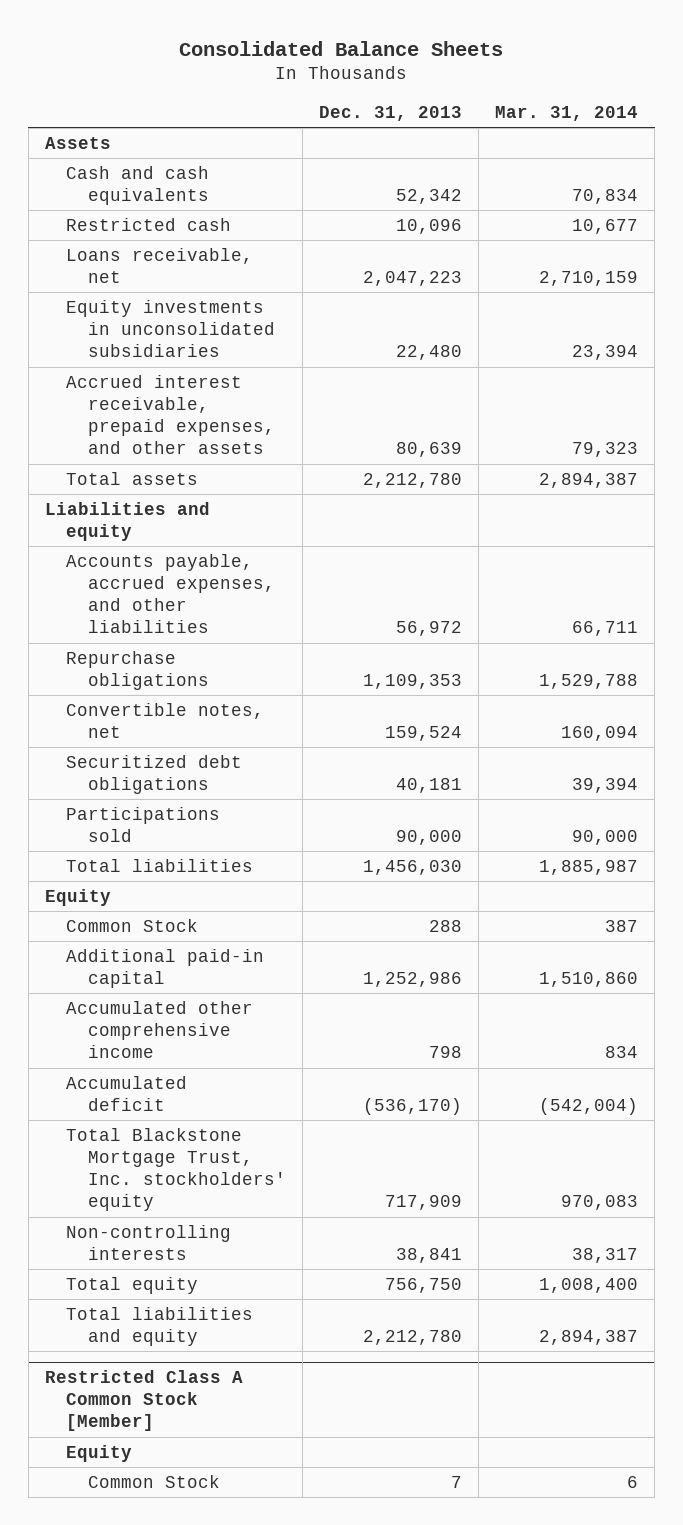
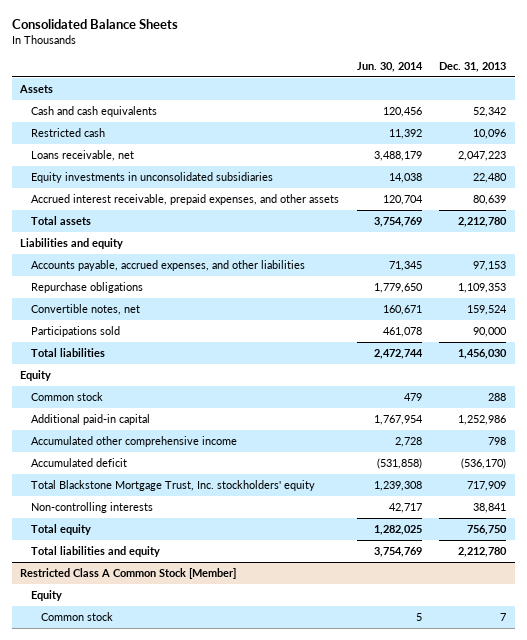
[495,106,639,122] Mar. 31, 2014 -> none
none -> [356,62,423,73] Jun. 30, 2014
[395,621,462,637] 56,972 -> [473,260,507,271] 97,153
[66,754,243,795] Securitized debt obligations -> none
[66,918,199,932] Common Stock -> [30,391,103,401] Common stock
[87,1474,220,1488] Common Stock -> [41,611,114,621] Common stock

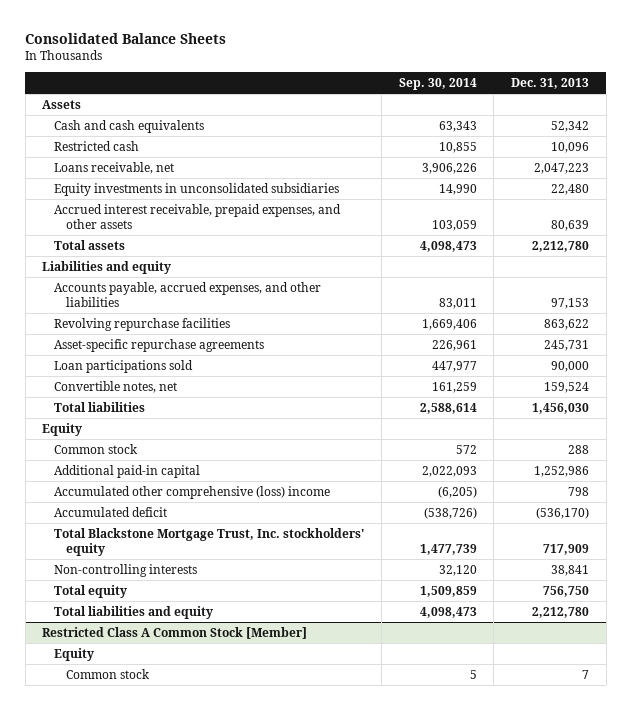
[356,62,423,73] Jun. 30, 2014 -> none
none -> [398,78,477,91] Sep. 30, 2014
[30,281,143,293] Repurchase obligations -> none
none -> [54,317,231,331] Revolving repurchase facilities
none -> [54,338,265,352] Asset-specific repurchase agreements
none -> [54,359,194,373] Loan participations sold
[30,325,120,337] Participations sold -> none
[30,435,237,447] Accumulated other comprehensive income -> [54,485,331,499] Accumulated other comprehensive (loss) income

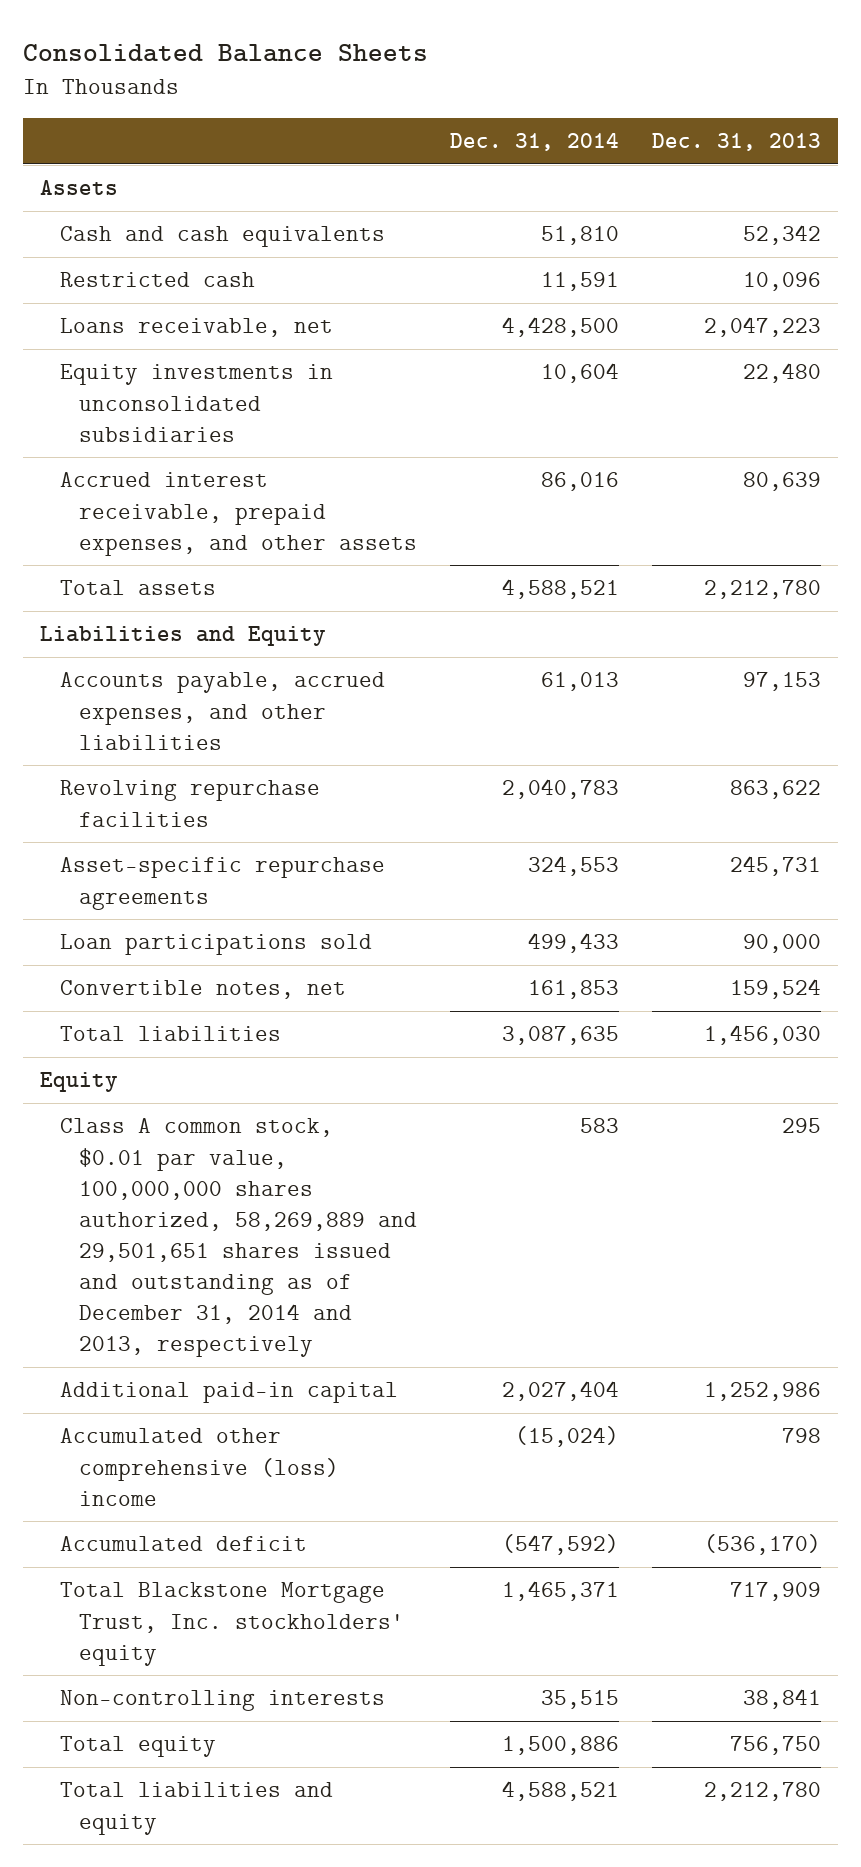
[398,78,477,91] Sep. 30, 2014 -> none
none -> [450,133,620,152] Dec. 31, 2014
[42,260,172,274] Liabilities and equity -> [39,626,326,647] Liabilities and Equity
[54,443,139,454] Common stock -> none
none -> [59,1118,418,1358] Class A common stock, $0.01 par value, 100,000,000 shares authorized, 58,269,889 and 29,501,651 shares issued and outstanding as of December 31, 2014 and 2013, respectively
[42,626,308,639] Restricted Class A Common Stock [Member] -> none
[54,647,95,661] Equity -> none
[66,668,151,679] Common stock -> none

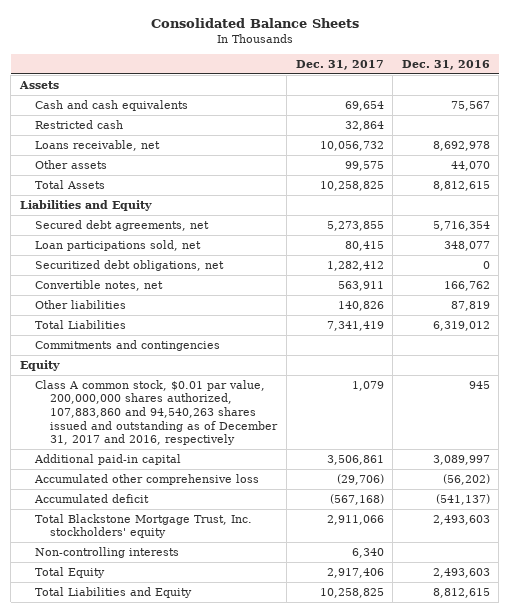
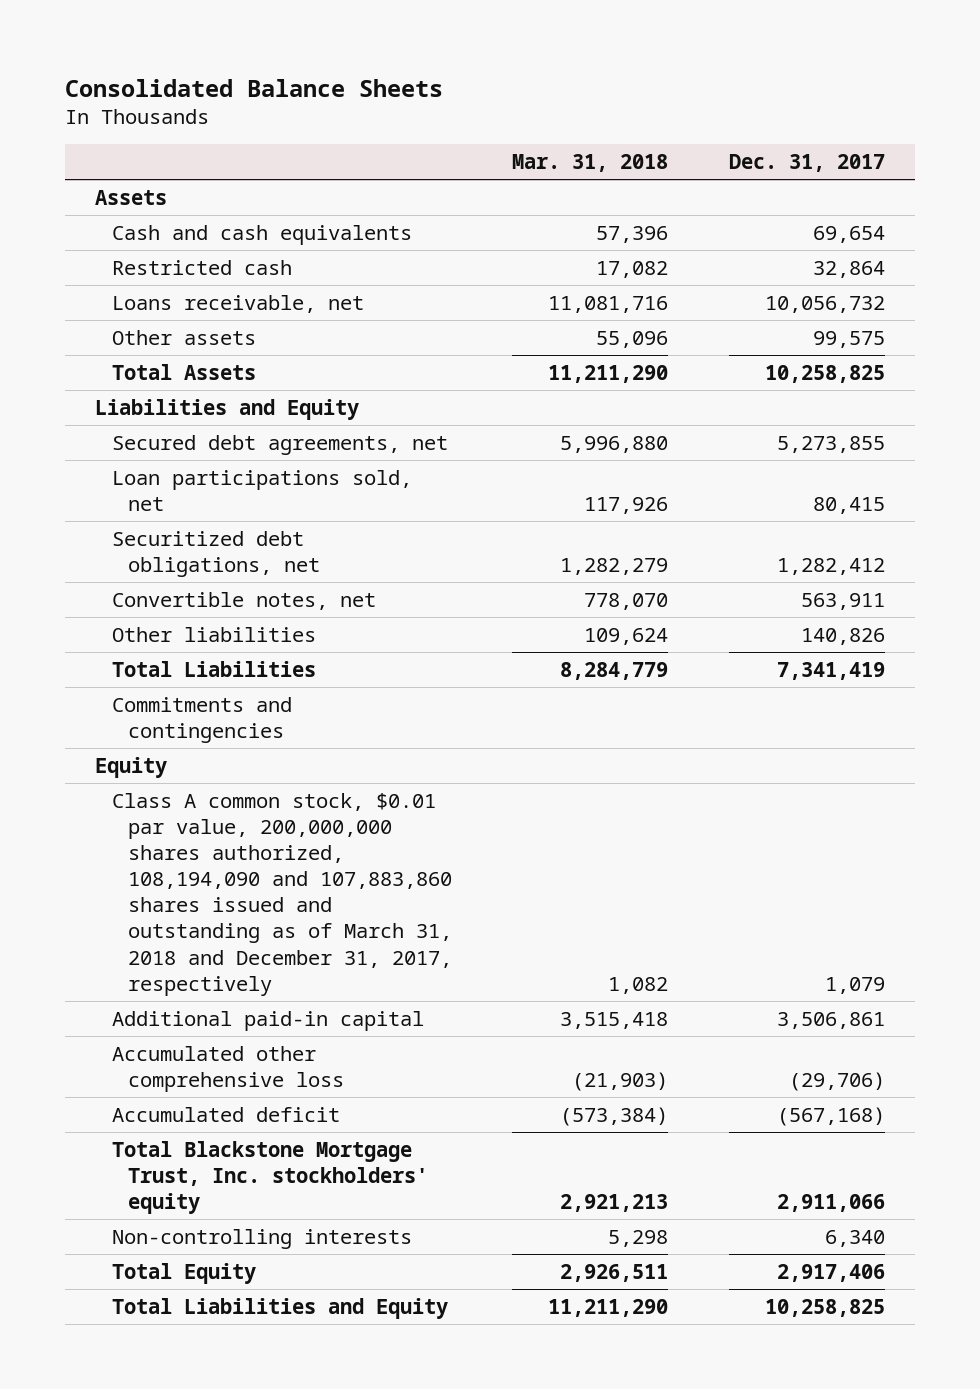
[401,60,490,71] Dec. 31, 2016 -> none
none -> [512,154,669,173] Mar. 31, 2018
[35,379,279,446] Class A common stock, $0.01 par value, 200,000,000 shares authorized, 107,883,860 and 94,540,263 shares issued and outstanding as of December 31, 2017 and 2016, respectively -> [111,792,452,996] Class A common stock, $0.01 par value, 200,000,000 shares authorized, 108,194,090 and 107,883,860 shares issued and outstanding as of March 31, 2018 and December 31, 2017, respectively

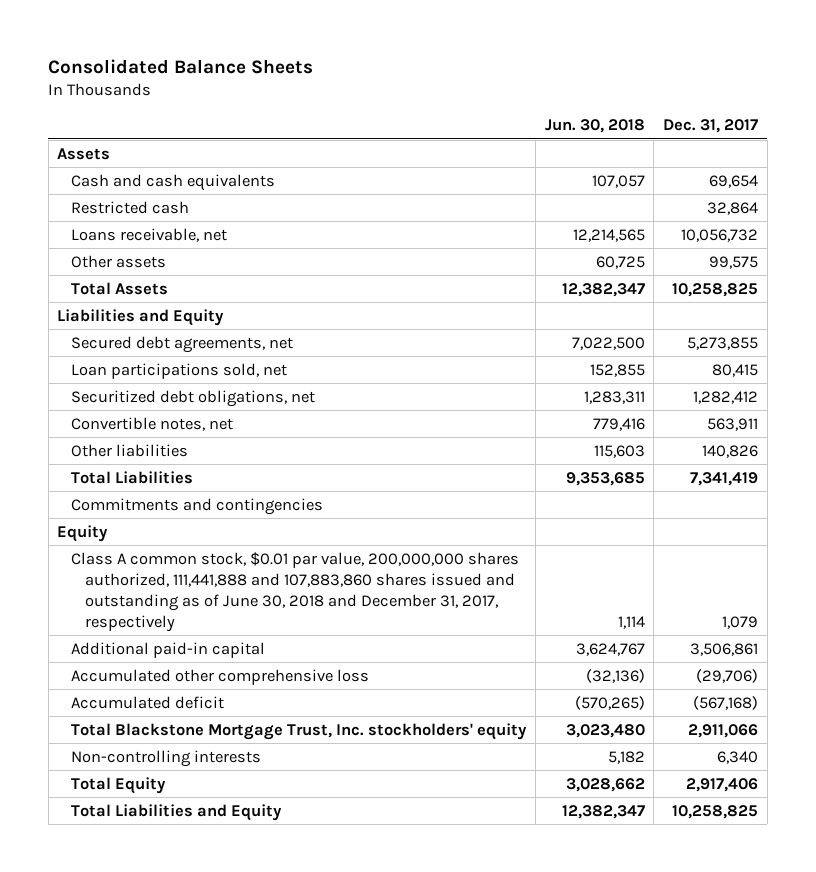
[512,154,669,173] Mar. 31, 2018 -> none
none -> [544,119,645,134] Jun. 30, 2018
[111,792,452,996] Class A common stock, $0.01 par value, 200,000,000 shares authorized, 108,194,090 and 107,883,860 shares issued and outstanding as of March 31, 2018 and December 31, 2017, respectively -> [70,551,519,632] Class A common stock, $0.01 par value, 200,000,000 shares authorized, 111,441,888 and 107,883,860 shares issued and outstanding as of June 30, 2018 and December 31, 2017, respectively

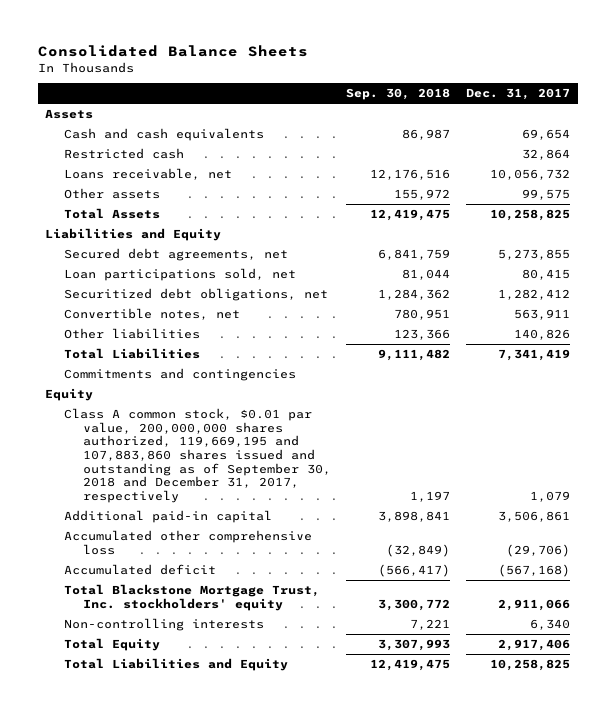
[544,119,645,134] Jun. 30, 2018 -> none
none -> [346,88,451,101] Sep. 30, 2018
[70,551,519,632] Class A common stock, $0.01 par value, 200,000,000 shares authorized, 111,441,888 and 107,883,860 shares issued and outstanding as of June 30, 2018 and December 31, 2017, respectively -> [63,408,331,503] Class A common stock, $0.01 par value, 200,000,000 shares authorized, 119,669,195 and 107,883,860 shares issued and outstanding as of September 30, 2018 and December 31, 2017, respectively

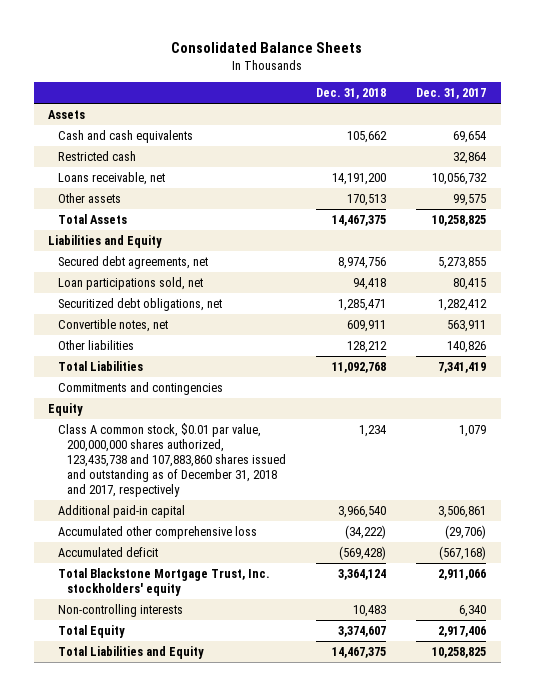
[346,88,451,101] Sep. 30, 2018 -> none
none -> [316,88,387,100] Dec. 31, 2018
[63,408,331,503] Class A common stock, $0.01 par value, 200,000,000 shares authorized, 119,669,195 and 107,883,860 shares issued and outstanding as of September 30, 2018 and December 31, 2017, respectively -> [57,422,287,497] Class A common stock, $0.01 par value, 200,000,000 shares authorized, 123,435,738 and 107,883,860 shares issued and outstanding as of December 31, 2018 and 2017, respectively

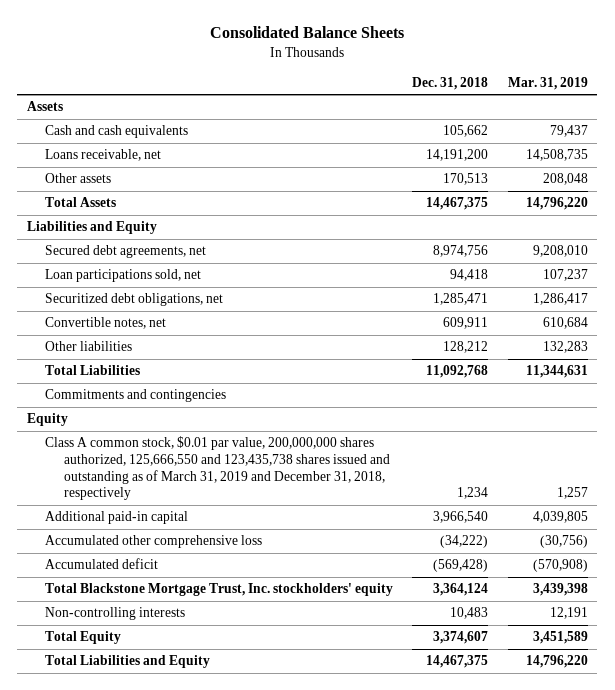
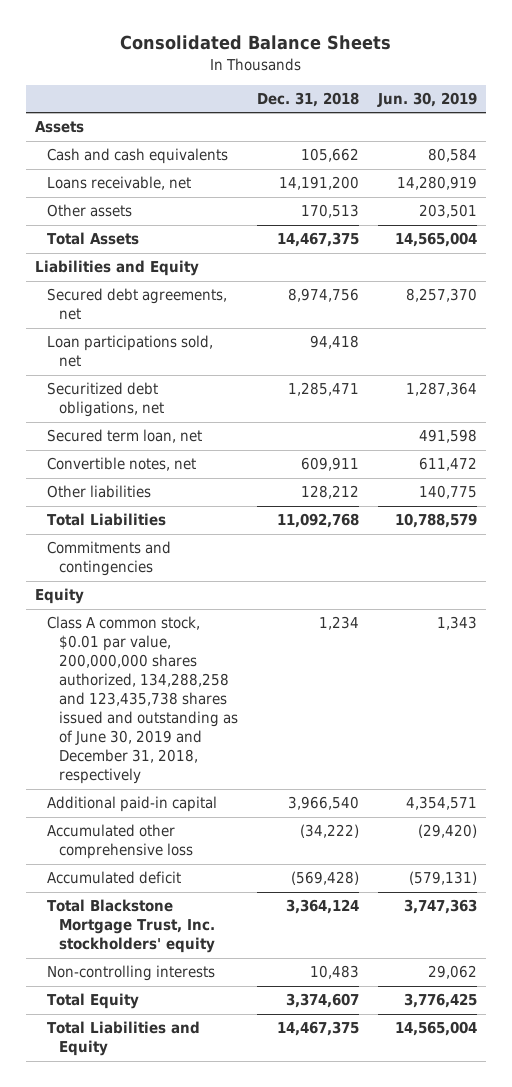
[507,76,588,90] Mar. 31, 2019 -> none
none -> [376,92,477,108] Jun. 30, 2019
none -> [47,429,203,444] Secured term loan, net
[45,436,390,501] Class A common stock, $0.01 par value, 200,000,000 shares authorized, 125,666,550 and 123,435,738 shares issued and outstanding as of March 31, 2019 and December 31, 2018, respectively -> [47,616,239,785] Class A common stock, $0.01 par value, 200,000,000 shares authorized, 134,288,258 and 123,435,738 shares issued and outstanding as of June 30, 2019 and December 31, 2018, respectively

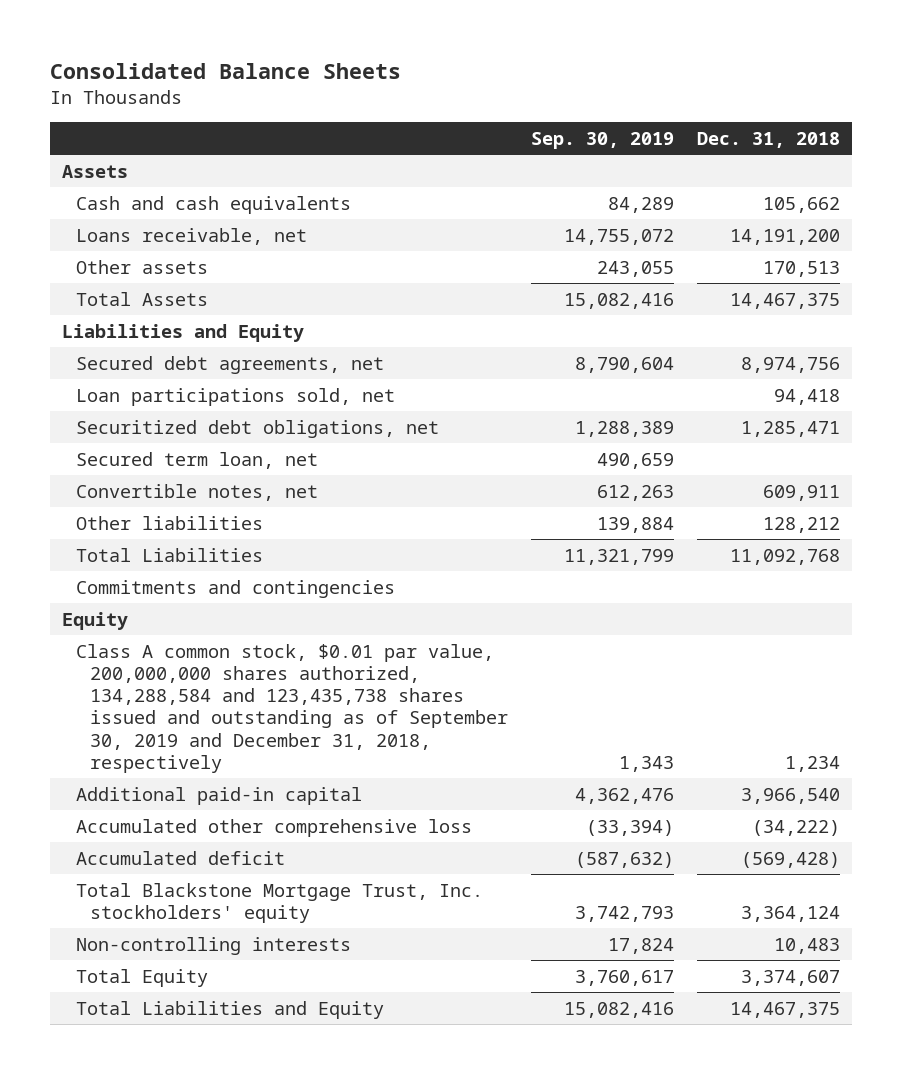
[376,92,477,108] Jun. 30, 2019 -> none
none -> [530,131,674,149] Sep. 30, 2019
[47,616,239,785] Class A common stock, $0.01 par value, 200,000,000 shares authorized, 134,288,258 and 123,435,738 shares issued and outstanding as of June 30, 2019 and December 31, 2018, respectively -> [75,643,508,773] Class A common stock, $0.01 par value, 200,000,000 shares authorized, 134,288,584 and 123,435,738 shares issued and outstanding as of September 30, 2019 and December 31, 2018, respectively

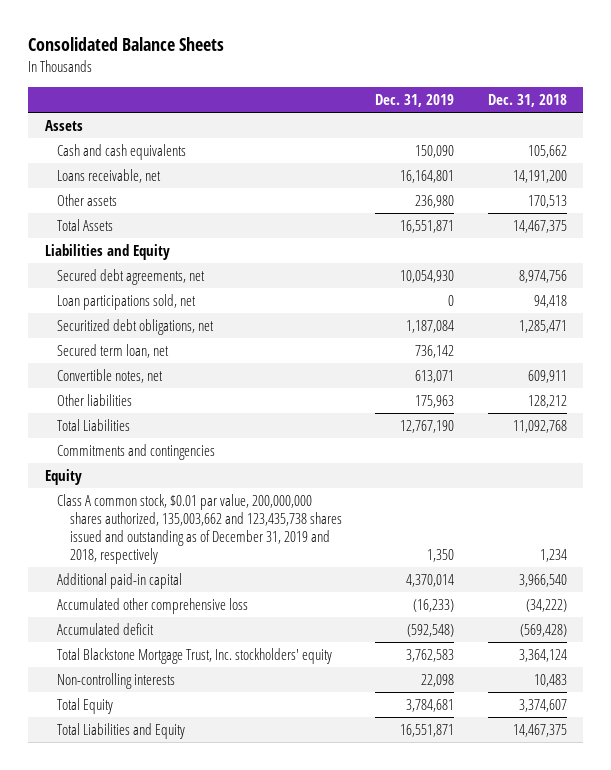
[530,131,674,149] Sep. 30, 2019 -> none
none -> [375,93,455,107] Dec. 31, 2019
[75,643,508,773] Class A common stock, $0.01 par value, 200,000,000 shares authorized, 134,288,584 and 123,435,738 shares issued and outstanding as of September 30, 2019 and December 31, 2018, respectively -> [57,494,342,564] Class A common stock, $0.01 par value, 200,000,000 shares authorized, 135,003,662 and 123,435,738 shares issued and outstanding as of December 31, 2019 and 2018, respectively

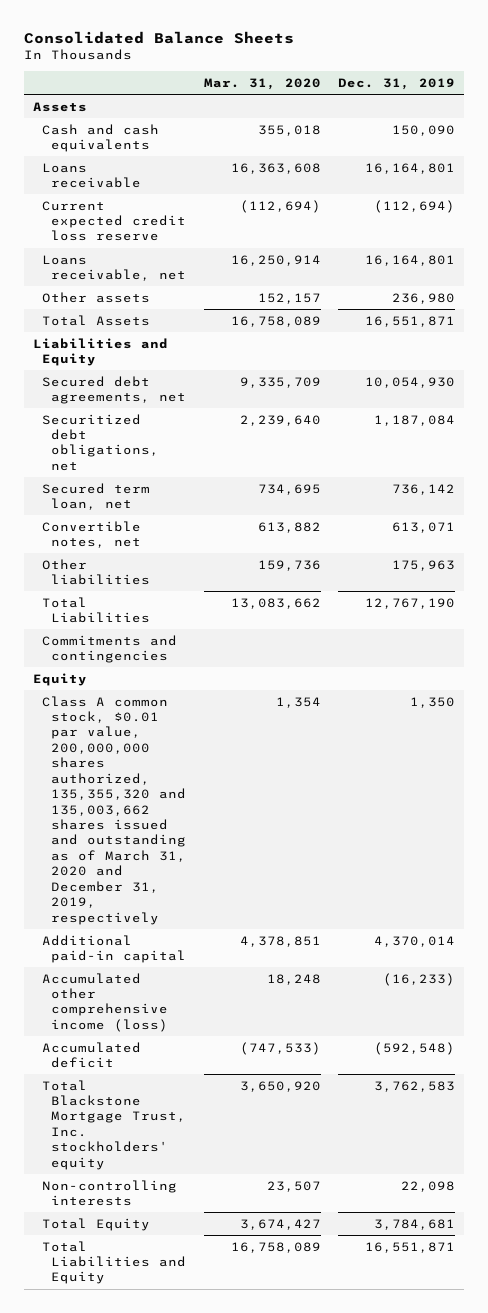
[487,93,567,107] Dec. 31, 2018 -> none
none -> [203,77,321,90] Mar. 31, 2020
none -> [42,162,142,189] Loans receivable
none -> [42,200,187,242] Current expected credit loss reserve
[57,294,197,311] Loan participations sold, net -> none
[57,494,342,564] Class A common stock, $0.01 par value, 200,000,000 shares authorized, 135,003,662 and 123,435,738 shares issued and outstanding as of December 31, 2019 and 2018, respectively -> [42,695,187,925] Class A common stock, $0.01 par value, 200,000,000 shares authorized, 135,355,320 and 135,003,662 shares issued and outstanding as of March 31, 2020 and December 31, 2019, respectively
[57,598,249,615] Accumulated other comprehensive loss -> [42,972,169,1032] Accumulated other comprehensive income (loss)

